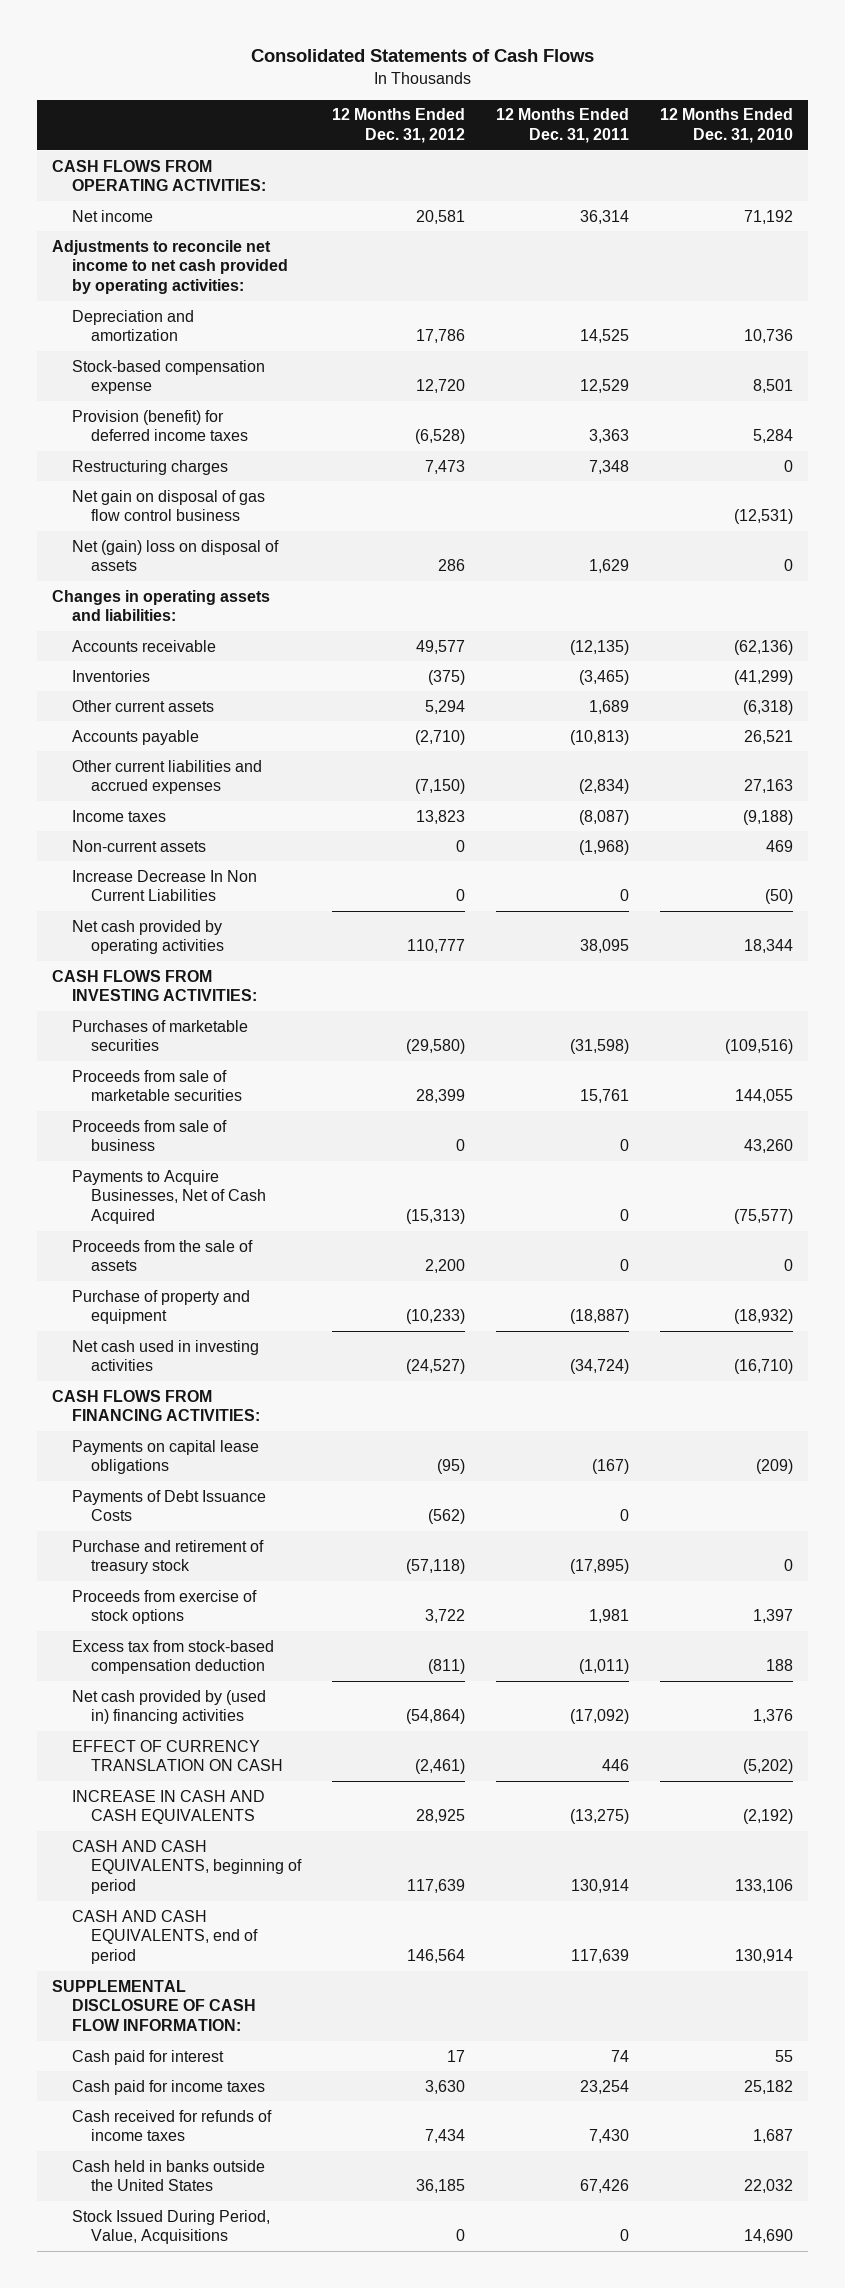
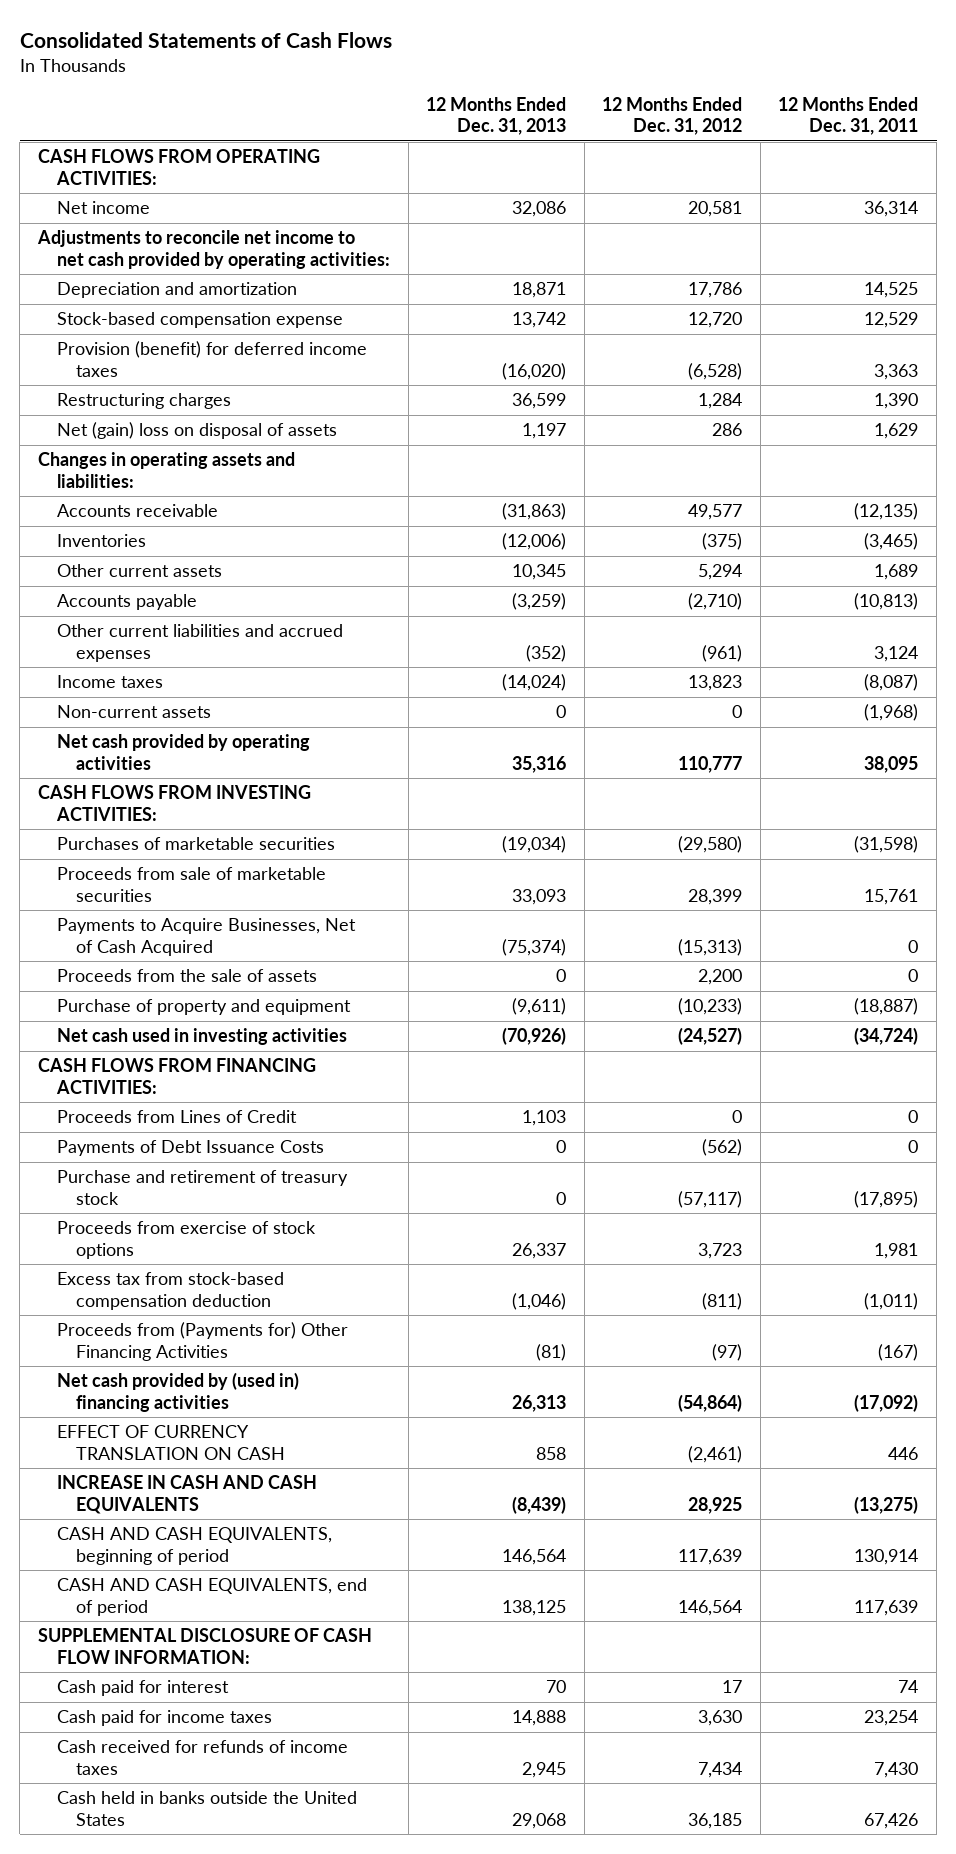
[659,108,793,144] 12 Months Ended Dec. 31, 2010 -> none
none -> [426,96,567,136] 12 Months Ended Dec. 31, 2013
[71,489,265,522] Net gain on disposal of gas flow control business -> none
[425,459,466,474] 7,473 -> [698,393,743,410] 1,284
[589,459,630,474] 7,348 -> [874,393,919,410] 1,390
[415,779,466,795] (7,150) -> [702,644,743,662] (961)
[579,779,630,795] (2,834) -> [874,645,919,662] 3,124
[71,869,257,902] Increase Decrease In Non Current Liabilities -> none
[71,1119,227,1152] Proceeds from sale of business -> none
[71,1439,259,1475] Payments on capital lease obligations -> none
none -> [56,1110,297,1124] Proceeds from Lines of Credit
[406,1559,466,1575] (57,118) -> [678,1190,743,1208] (57,117)
[425,1609,466,1624] 3,722 -> [698,1242,743,1259] 3,723
none -> [56,1322,348,1361] Proceeds from (Payments for) Other Financing Activities
[71,2209,270,2245] Stock Issued During Period, Value, Acquisitions -> none

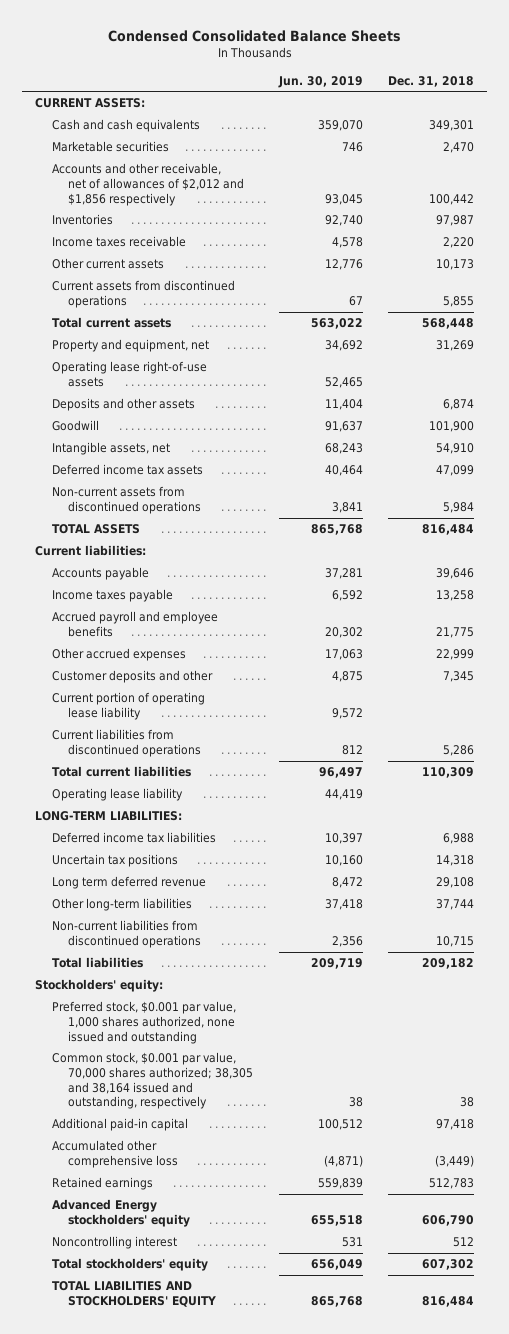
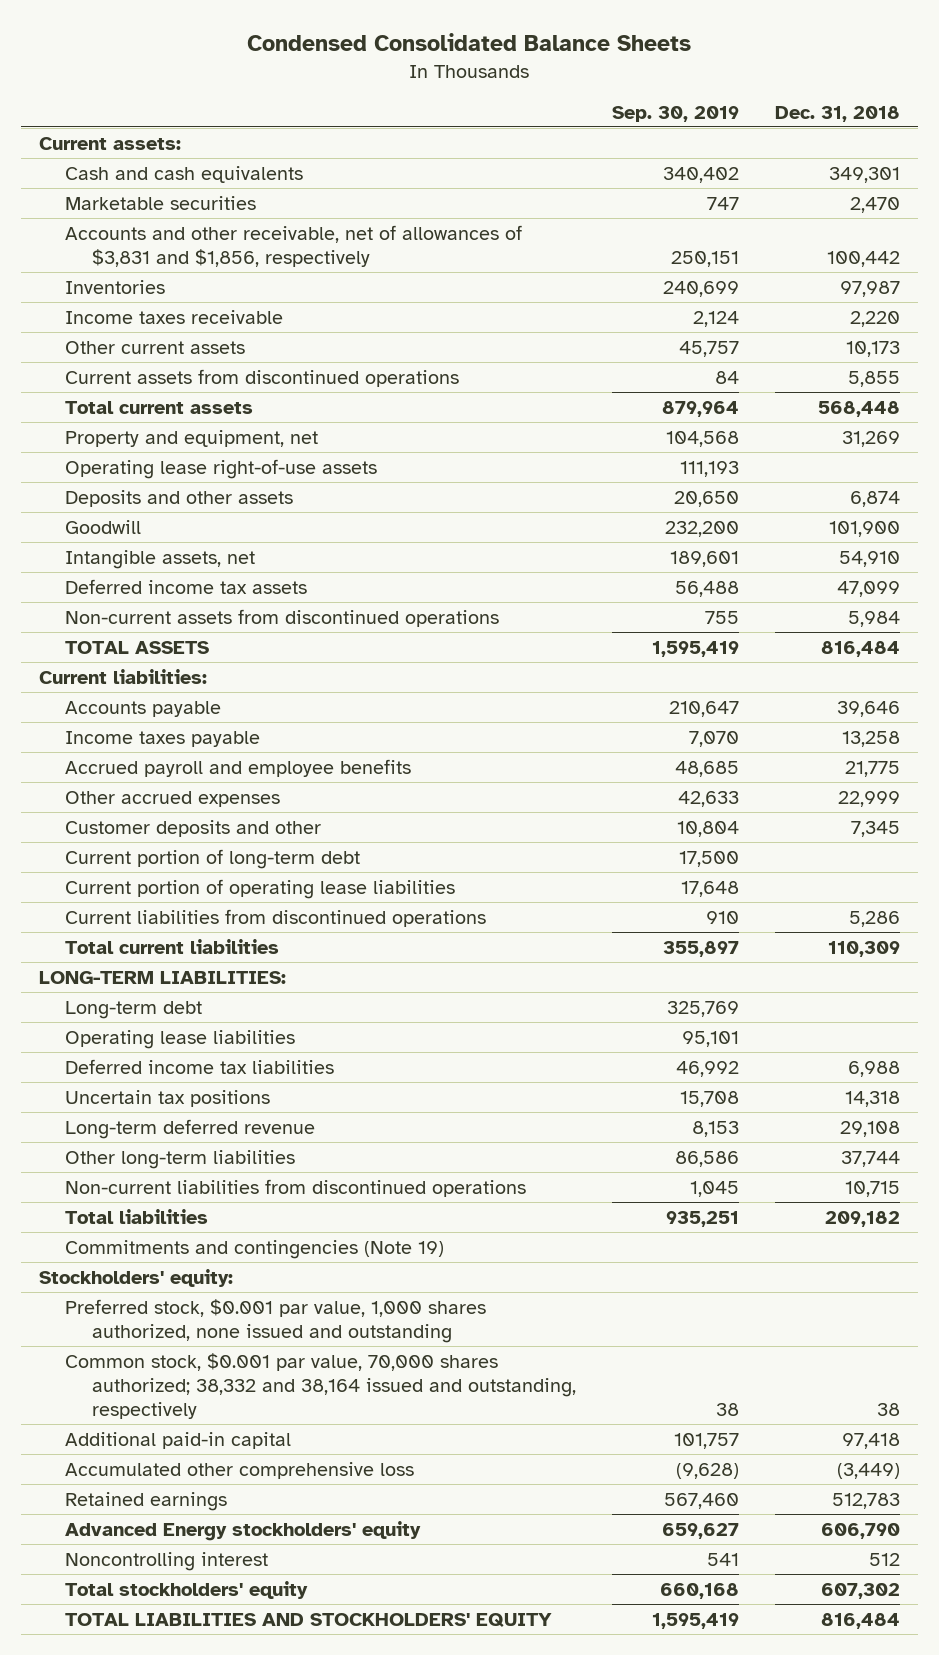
[277,75,363,88] Jun. 30, 2019 -> none
none -> [611,105,739,122] Sep. 30, 2019
[34,98,145,109] CURRENT ASSETS: -> [38,136,181,150] Current assets:
[51,163,245,206] Accounts and other receivable, net of allowances of $2,012 and $1,856 respectively -> [65,224,523,267] Accounts and other receivable, net of allowances of $3,831 and $1,856, respectively
none -> [65,848,361,869] Current portion of long-term debt
[51,692,205,721] Current portion of operating lease liability -> [65,878,456,899] Current portion of operating lease liabilities
[51,788,183,802] Operating lease liability -> none
none -> [65,1000,203,1019] Long-term debt
none -> [65,1029,296,1049] Operating lease liabilities
[51,876,206,890] Long term deferred revenue -> [65,1118,316,1139] Long-term deferred revenue
none -> [65,1239,445,1259] Commitments and contingencies (Note 19)
[51,1052,254,1110] Common stock, $0.001 par value, 70,000 shares authorized; 38,305 and 38,164 issued and outstanding, respectively -> [65,1352,576,1419] Common stock, $0.001 par value, 70,000 shares authorized; 38,332 and 38,164 issued and outstanding, respectively

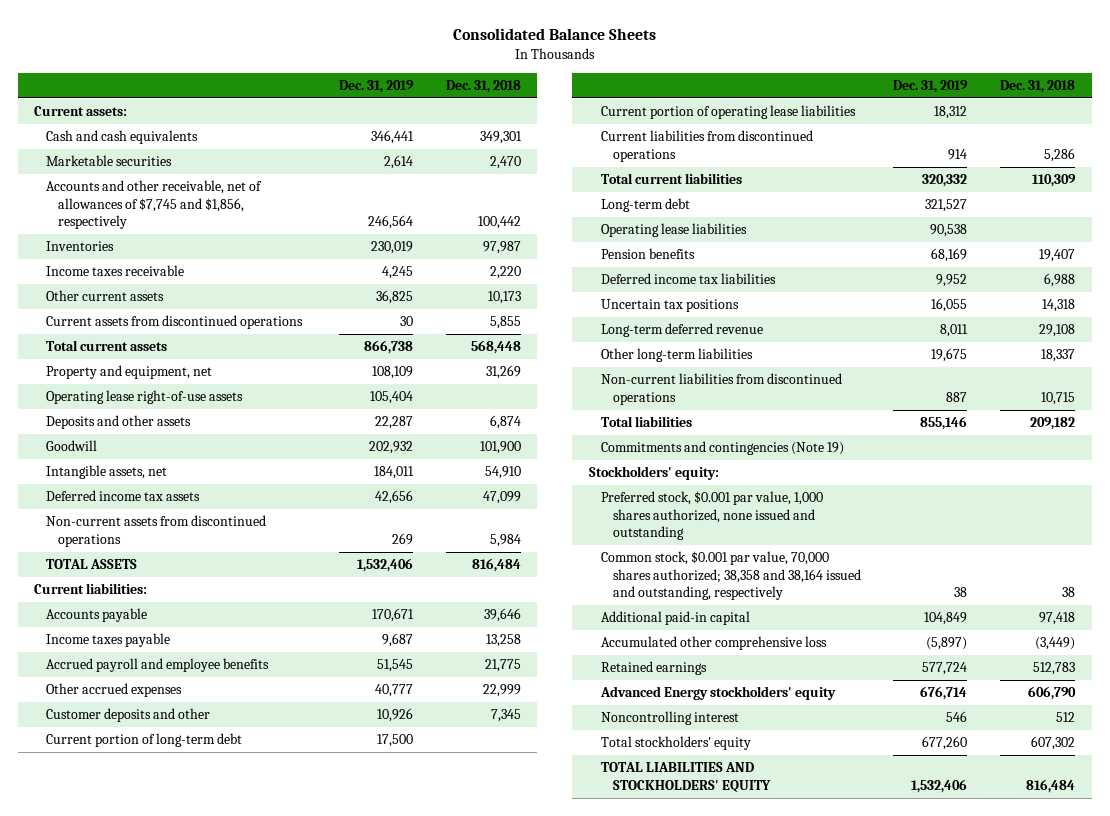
[247,33,692,52] Condensed Consolidated Balance Sheets -> [452,27,656,40] Consolidated Balance Sheets
[611,105,739,122] Sep. 30, 2019 -> none
none -> [338,80,414,94] Dec. 31, 2019
[65,224,523,267] Accounts and other receivable, net of allowances of $3,831 and $1,856, respectively -> [45,180,262,229] Accounts and other receivable, net of allowances of $7,745 and $1,856, respectively
[38,970,286,984] LONG-TERM LIABILITIES: -> none
none -> [600,248,695,260] Pension benefits
[841,1150,901,1167] 37,744 -> [1041,349,1076,363] 18,337
[65,1352,576,1419] Common stock, $0.001 par value, 70,000 shares authorized; 38,332 and 38,164 issued and outstanding, respectively -> [600,551,861,600] Common stock, $0.001 par value, 70,000 shares authorized; 38,358 and 38,164 issued and outstanding, respectively

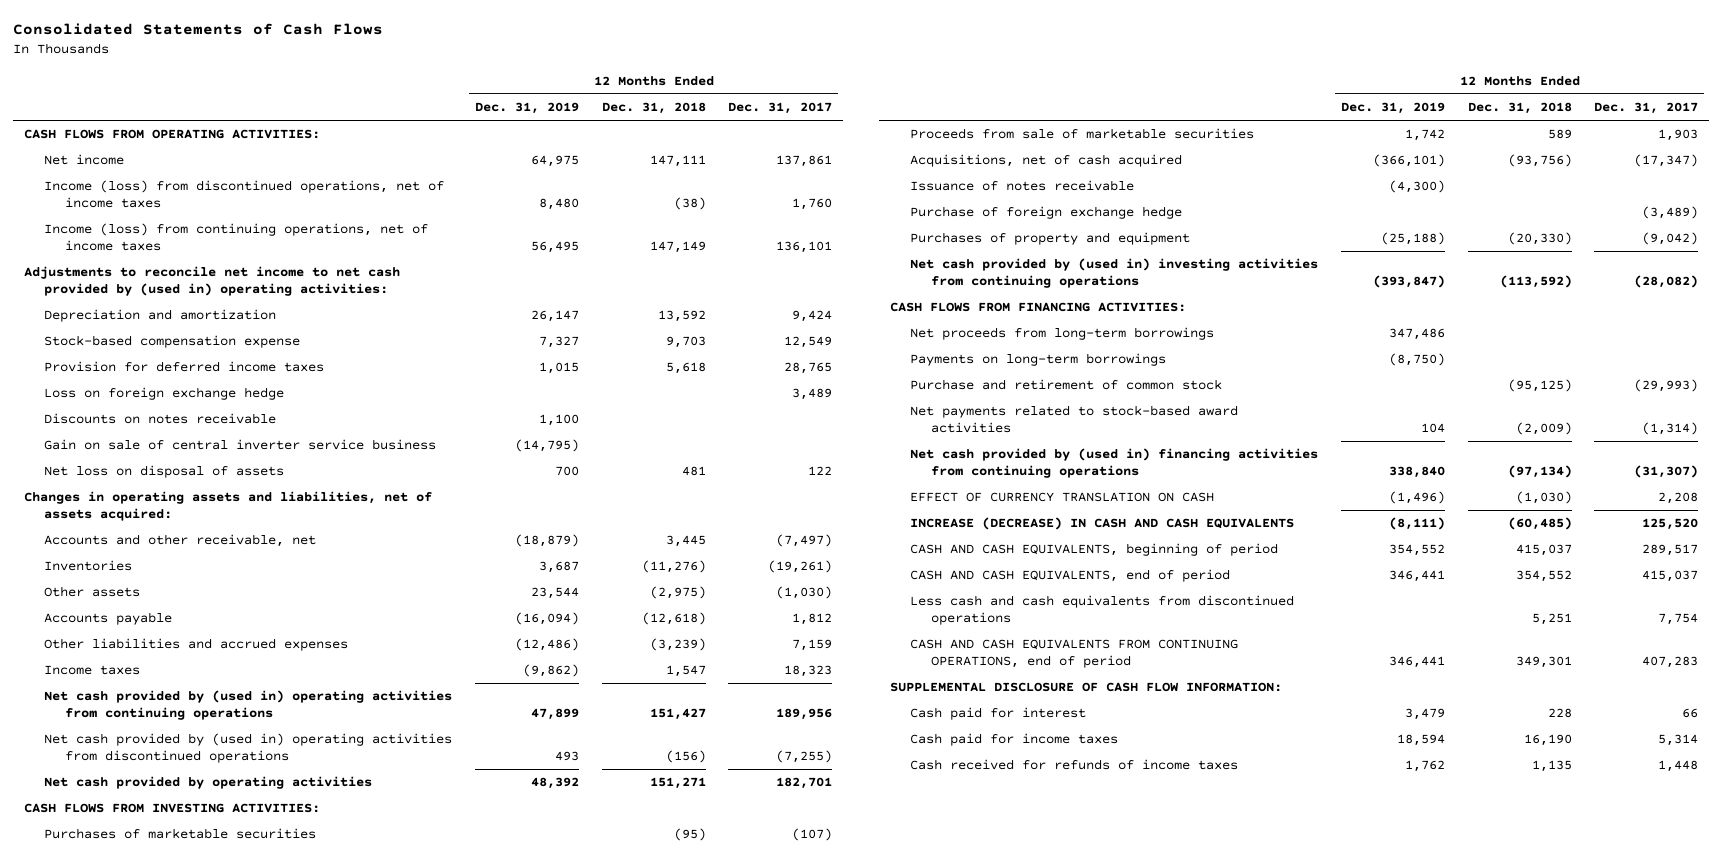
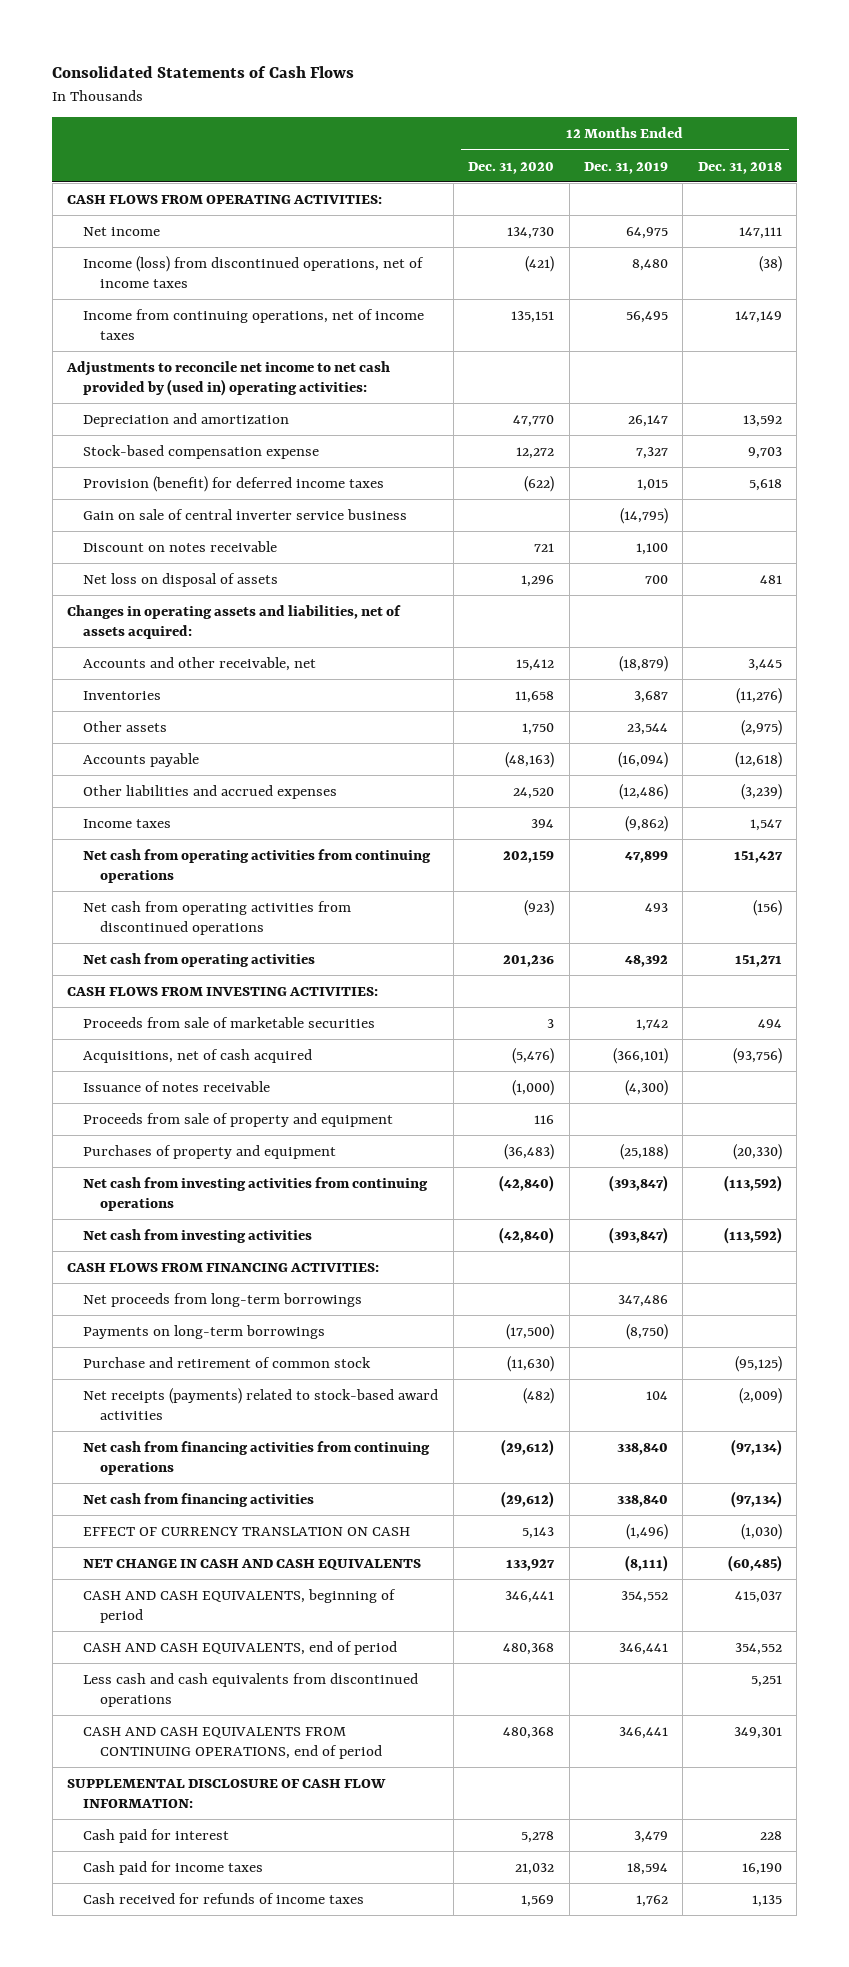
[728,102,833,115] Dec. 31, 2017 -> none
none -> [468,161,555,174] Dec. 31, 2020
[44,223,429,252] Income (loss) from continuing operations, net of income taxes -> [83,308,425,341] Income from continuing operations, net of income taxes
[44,387,285,401] Loss on foreign exchange hedge -> none
[44,413,277,425] Discounts on notes receivable -> none
[44,361,325,373] Provision for deferred income taxes -> [83,475,385,492] Provision (benefit) for deferred income taxes
none -> [83,540,278,552] Discount on notes receivable
[44,690,453,721] Net cash provided by (used in) operating activities from continuing operations -> [83,848,432,884] Net cash from operating activities from continuing operations
[44,733,453,764] Net cash provided by (used in) operating activities from discontinued operations -> [83,900,352,936] Net cash from operating activities from discontinued operations
[44,776,373,790] Net cash provided by operating activities -> [83,952,316,967] Net cash from operating activities
[44,828,317,840] Purchases of marketable securities -> none
[1547,129,1572,140] 589 -> [757,1018,782,1028] 494
[910,206,1183,220] Purchase of foreign exchange hedge -> none
none -> [83,1112,394,1127] Proceeds from sale of property and equipment
none -> [83,1176,429,1212] Net cash from investing activities from continuing operations
[910,258,1319,289] Net cash provided by (used in) investing activities from continuing operations -> [83,1228,313,1243] Net cash from investing activities
[910,405,1239,434] Net payments related to stock-based award activities -> [83,1387,439,1421] Net receipts (payments) related to stock-based award activities
none -> [83,1440,431,1476] Net cash from financing activities from continuing operations
[910,448,1319,479] Net cash provided by (used in) financing activities from continuing operations -> [83,1492,315,1507] Net cash from financing activities
[910,517,1295,531] INCREASE (DECREASE) IN CASH AND CASH EQUIVALENTS -> [83,1558,422,1570] NET CHANGE IN CASH AND CASH EQUIVALENTS

